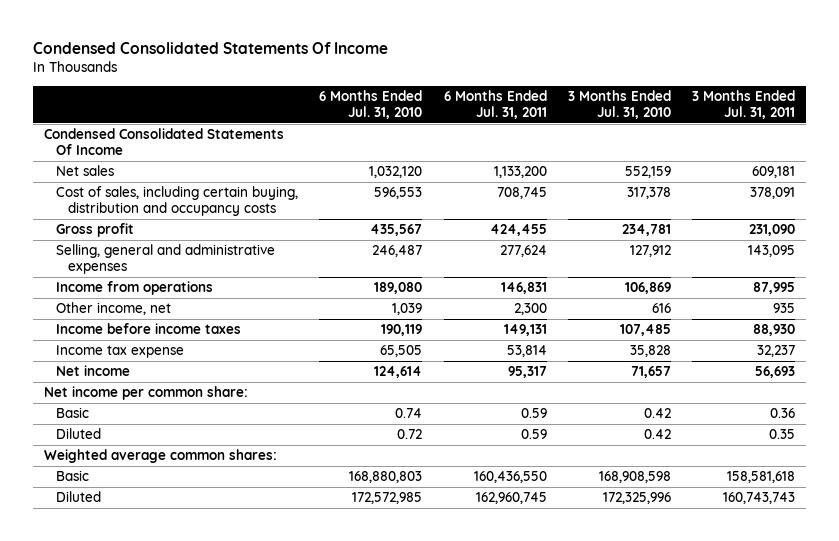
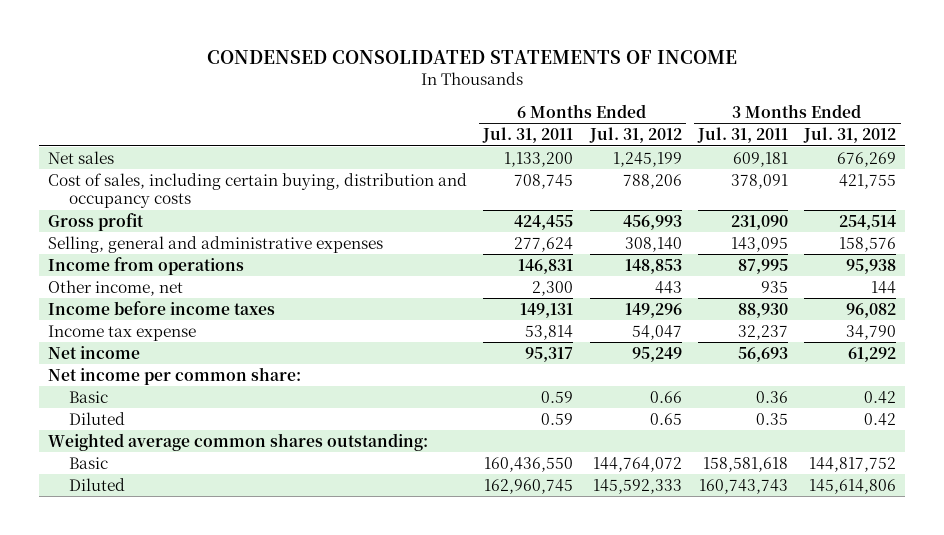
[33,42,389,55] Condensed Consolidated Statements Of Income -> [207,49,738,64] CONDENSED CONSOLIDATED STATEMENTS OF INCOME
[319,89,423,119] 6 Months Ended Jul. 31, 2010 -> none
[567,89,671,119] 3 Months Ended Jul. 31, 2010 -> none
none -> [588,127,682,144] Jul. 31, 2012
none -> [803,127,897,144] Jul. 31, 2012
[44,128,285,156] Condensed Consolidated Statements Of Income -> none
[44,449,278,464] Weighted average common shares: -> [47,432,428,451] Weighted average common shares outstanding:

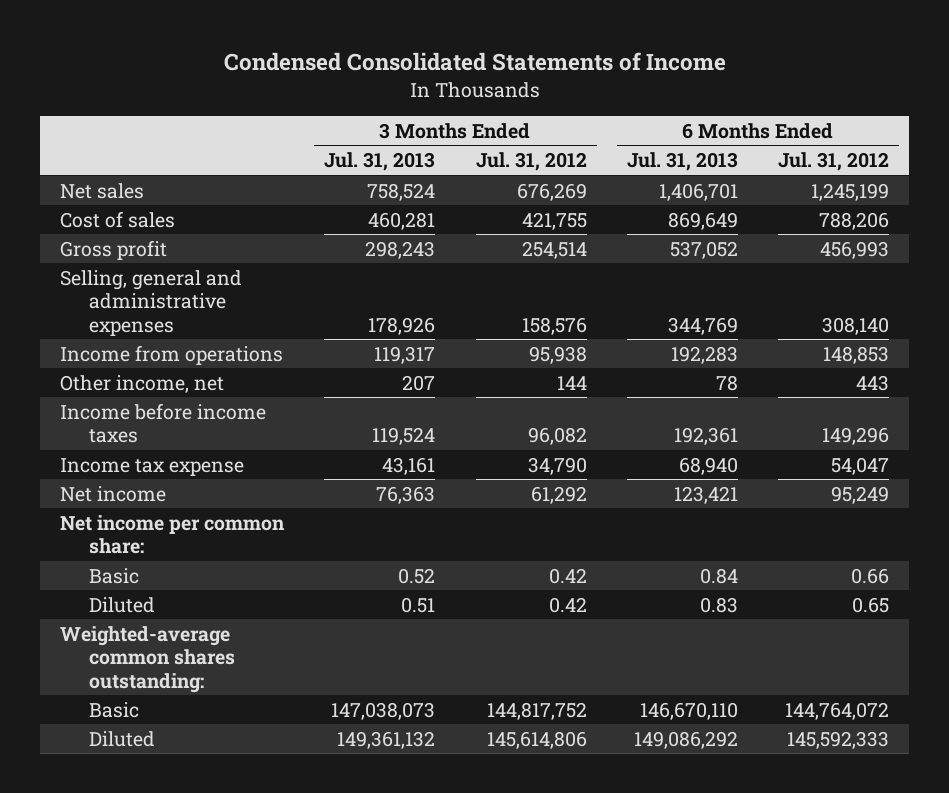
[207,49,738,64] CONDENSED CONSOLIDATED STATEMENTS OF INCOME -> [223,52,726,72] Condensed Consolidated Statements of Income
[482,127,574,144] Jul. 31, 2011 -> none
[696,127,788,144] Jul. 31, 2011 -> none
none -> [324,152,436,172] Jul. 31, 2013
none -> [626,152,738,172] Jul. 31, 2013
[47,172,467,209] Cost of sales, including certain buying, distribution and occupancy costs -> [60,210,176,228] Cost of sales
[47,432,428,451] Weighted average common shares outstanding: -> [60,625,235,693] Weighted-average common shares outstanding:

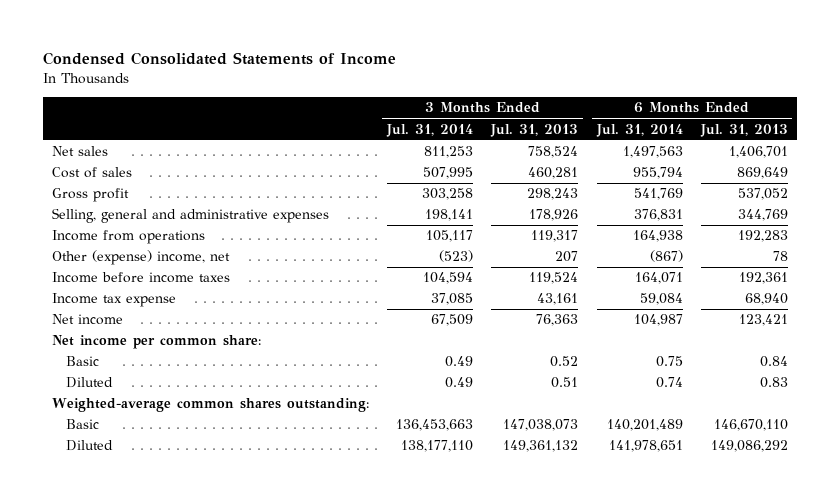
[475,152,587,172] Jul. 31, 2012 -> none
[778,152,890,172] Jul. 31, 2012 -> none
none -> [385,123,473,137] Jul. 31, 2014
none -> [595,123,683,137] Jul. 31, 2014
[60,374,225,393] Other income, net -> [51,250,230,266] Other (expense) income, net

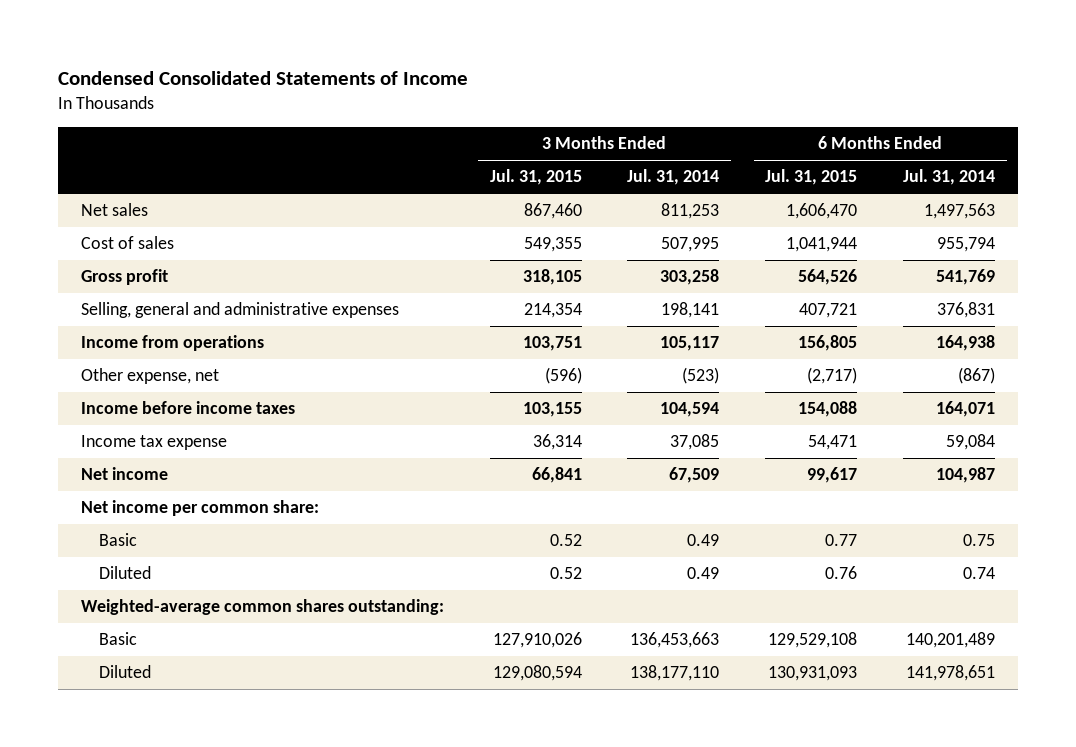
[490,123,579,137] Jul. 31, 2013 -> none
[699,123,788,137] Jul. 31, 2013 -> none
none -> [489,169,582,186] Jul. 31, 2015
none -> [765,169,858,186] Jul. 31, 2015
[51,250,230,266] Other (expense) income, net -> [80,368,219,385] Other expense, net

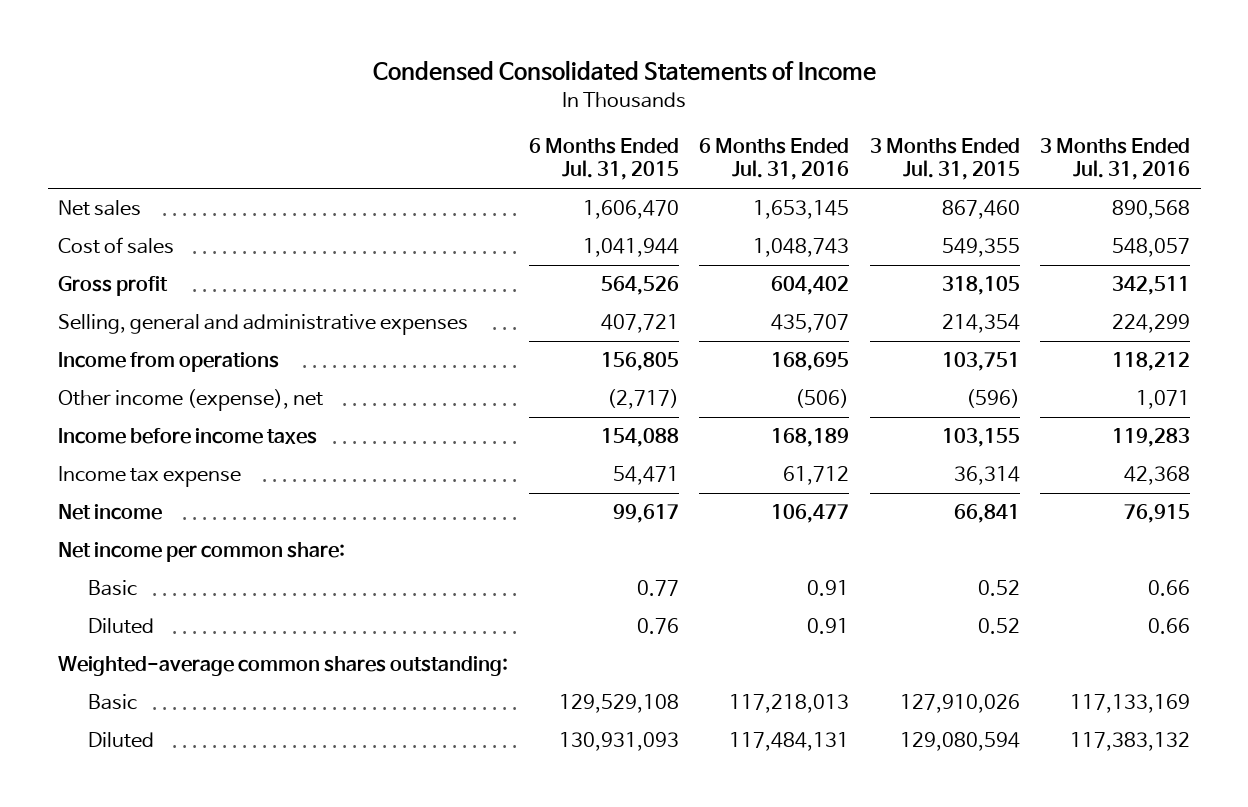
[627,169,720,186] Jul. 31, 2014 -> none
[903,169,996,186] Jul. 31, 2014 -> none
none -> [699,137,850,181] 6 Months Ended Jul. 31, 2016
none -> [1040,137,1191,181] 3 Months Ended Jul. 31, 2016
[80,368,219,385] Other expense, net -> [58,389,324,412] Other income (expense), net

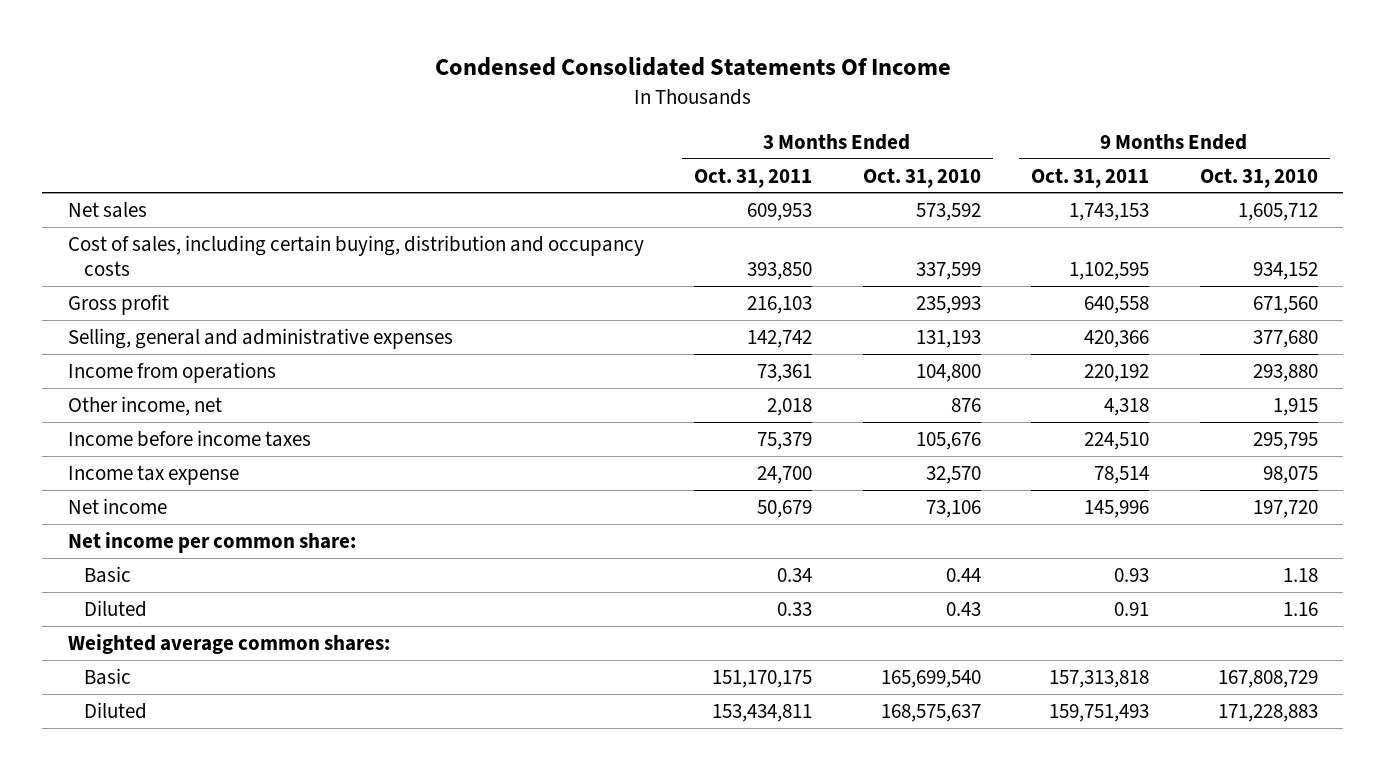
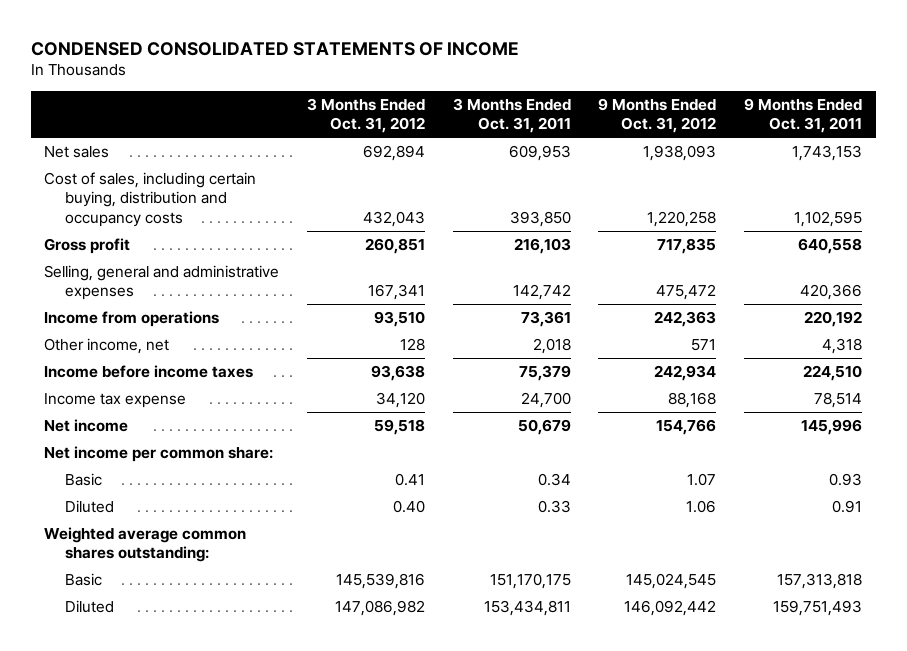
[434,57,951,77] Condensed Consolidated Statements Of Income -> [30,41,519,56] CONDENSED CONSOLIDATED STATEMENTS OF INCOME
[862,167,981,188] Oct. 31, 2010 -> none
[1199,167,1318,188] Oct. 31, 2010 -> none
none -> [307,97,426,134] 3 Months Ended Oct. 31, 2012
none -> [598,97,717,134] 9 Months Ended Oct. 31, 2012
[67,633,390,654] Weighted average common shares: -> [44,526,247,563] Weighted average common shares outstanding:

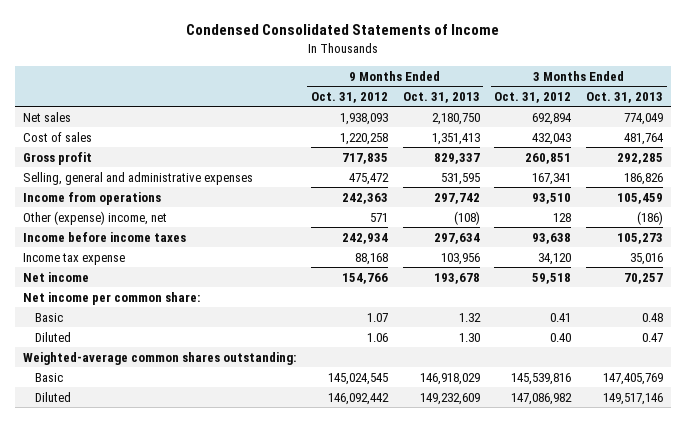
[30,41,519,56] CONDENSED CONSOLIDATED STATEMENTS OF INCOME -> [186,24,500,36] Condensed Consolidated Statements of Income
[452,97,571,134] 3 Months Ended Oct. 31, 2011 -> none
[744,97,863,134] 9 Months Ended Oct. 31, 2011 -> none
none -> [402,91,480,103] Oct. 31, 2013
none -> [586,91,664,103] Oct. 31, 2013
[44,171,257,227] Cost of sales, including certain buying, distribution and occupancy costs -> [22,131,92,142] Cost of sales
[44,337,170,354] Other income, net -> [22,210,167,225] Other (expense) income, net
[44,526,247,563] Weighted average common shares outstanding: -> [22,351,296,365] Weighted-average common shares outstanding:

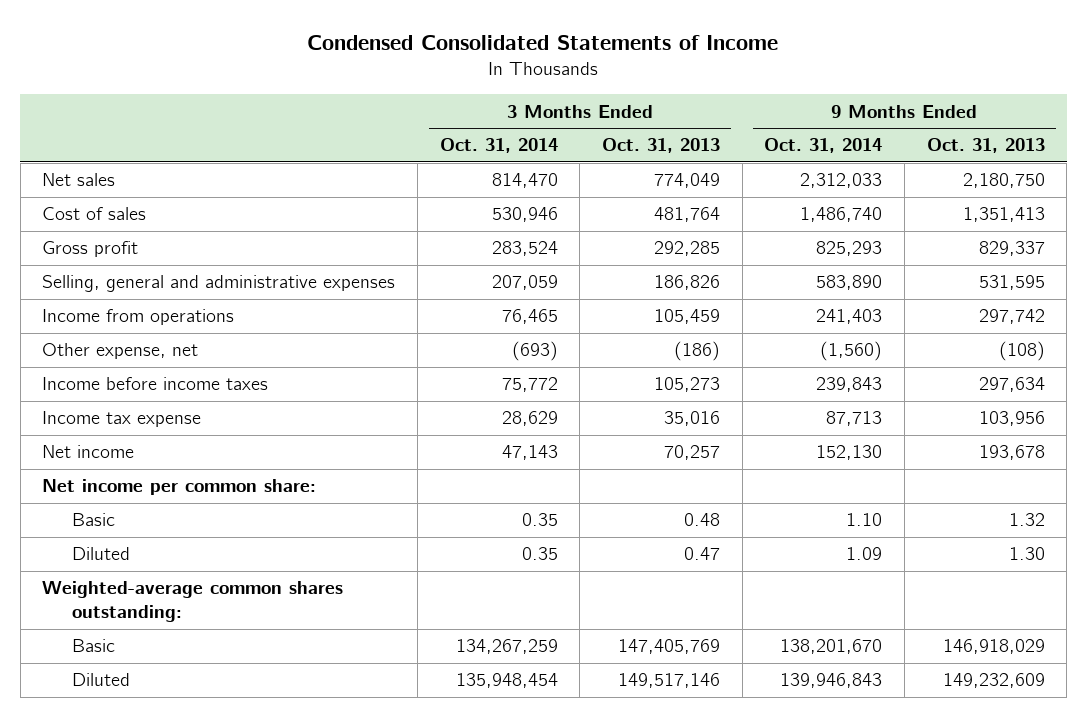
[310,91,388,103] Oct. 31, 2012 -> none
[494,91,572,103] Oct. 31, 2012 -> none
none -> [439,138,558,154] Oct. 31, 2014
none -> [764,138,883,154] Oct. 31, 2014
[22,210,167,225] Other (expense) income, net -> [42,343,199,360] Other expense, net

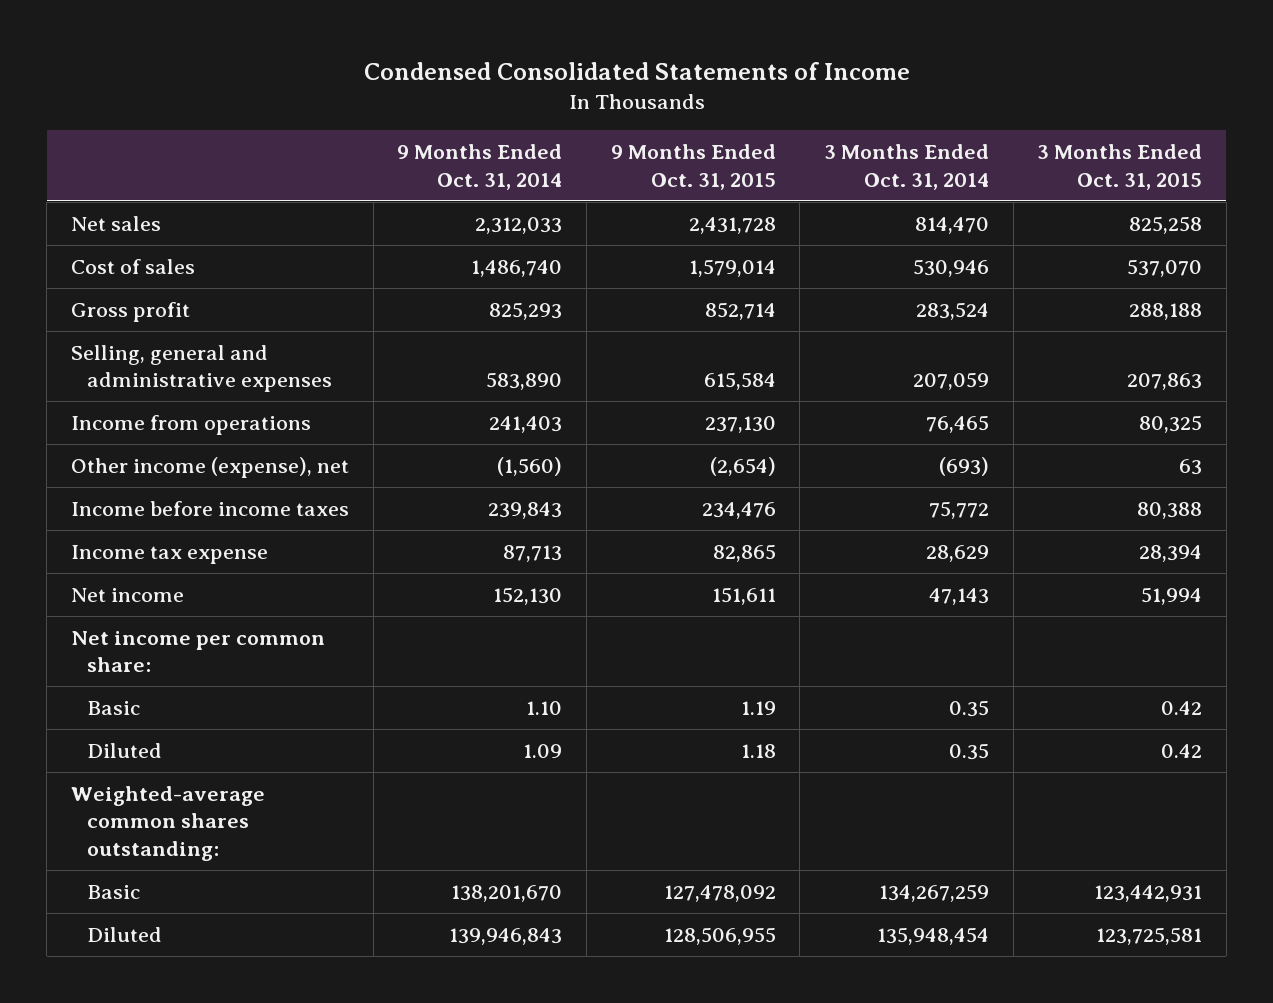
[601,138,720,154] Oct. 31, 2013 -> none
[926,138,1045,154] Oct. 31, 2013 -> none
none -> [610,144,776,190] 9 Months Ended Oct. 31, 2015
none -> [1037,144,1203,190] 3 Months Ended Oct. 31, 2015
[42,343,199,360] Other expense, net -> [71,456,350,478] Other income (expense), net

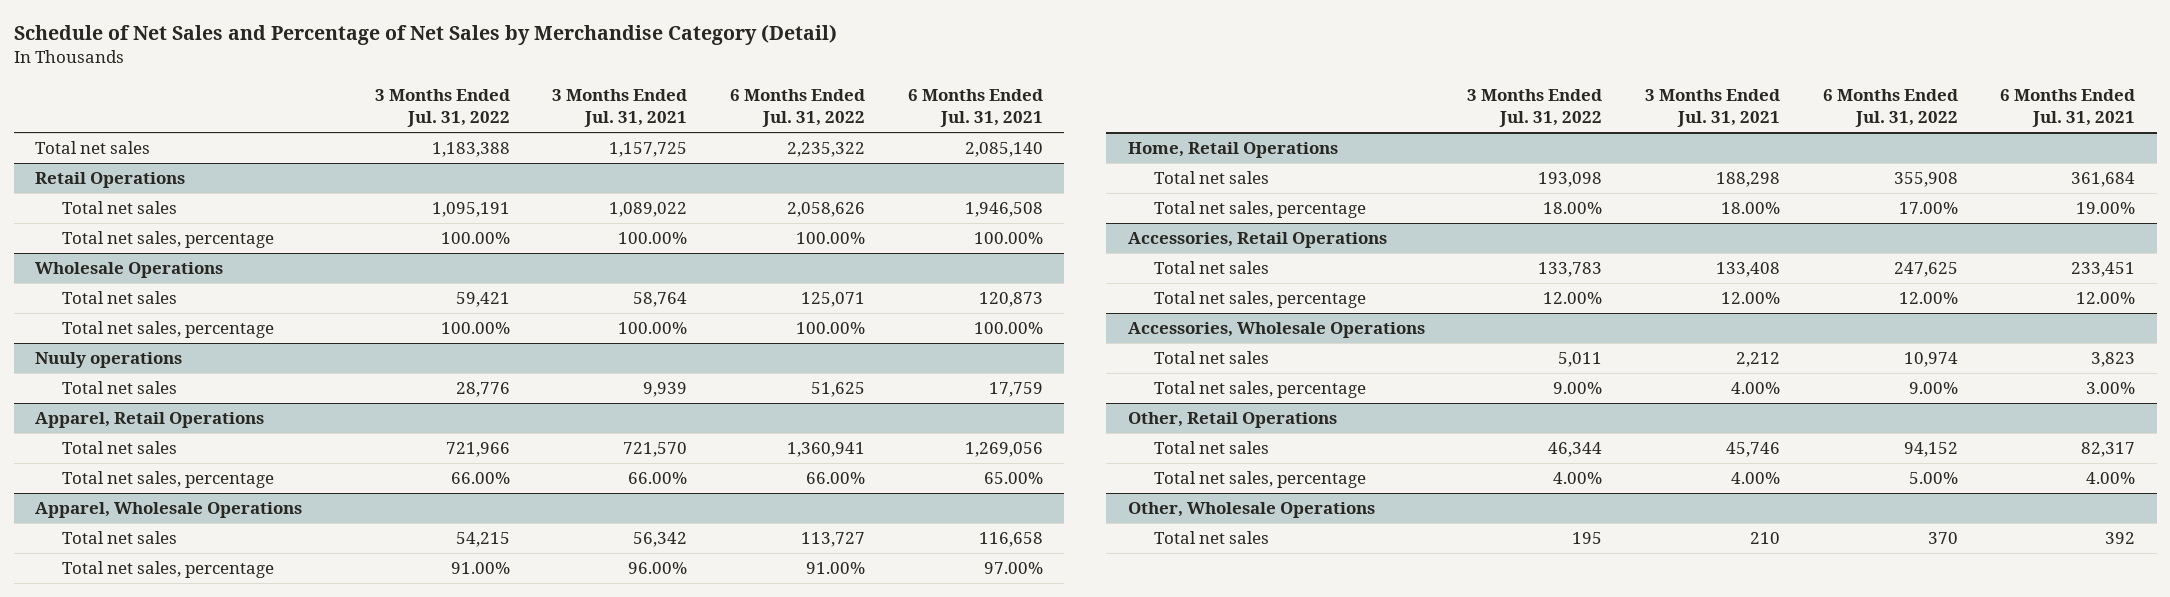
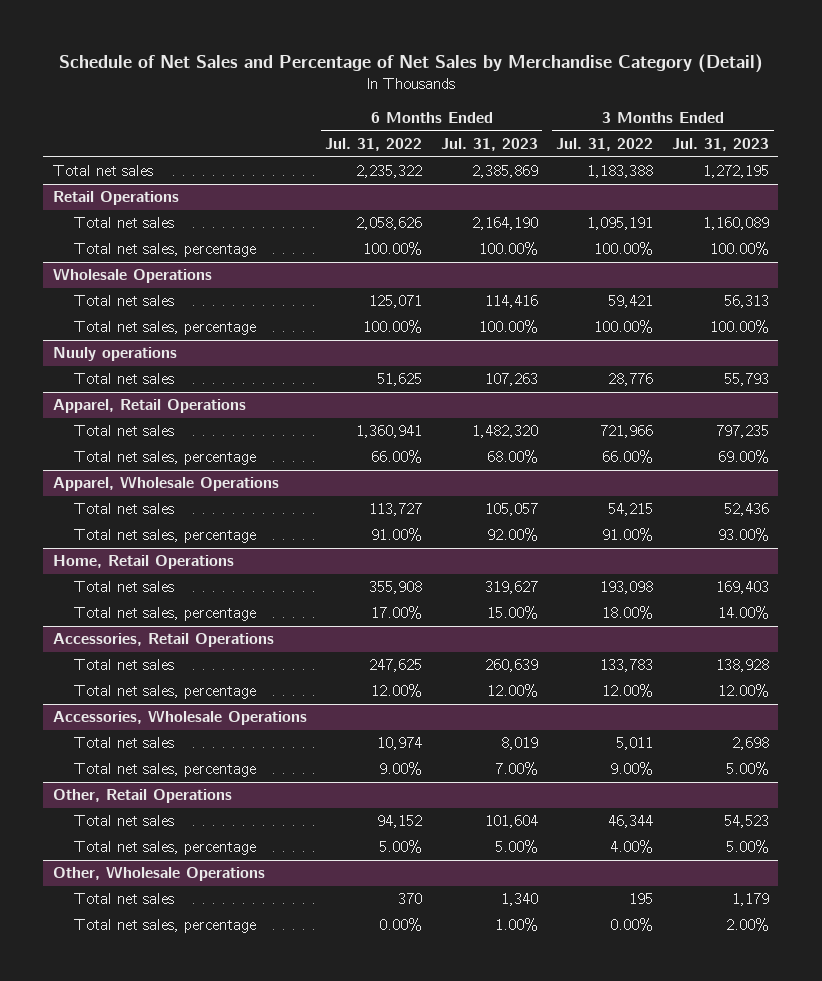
[552,89,688,128] 3 Months Ended Jul. 31, 2021 -> none
[907,89,1043,128] 6 Months Ended Jul. 31, 2021 -> none
none -> [440,138,538,152] Jul. 31, 2023
none -> [671,138,769,152] Jul. 31, 2023
none -> [74,919,257,934] Total net sales, percentage

